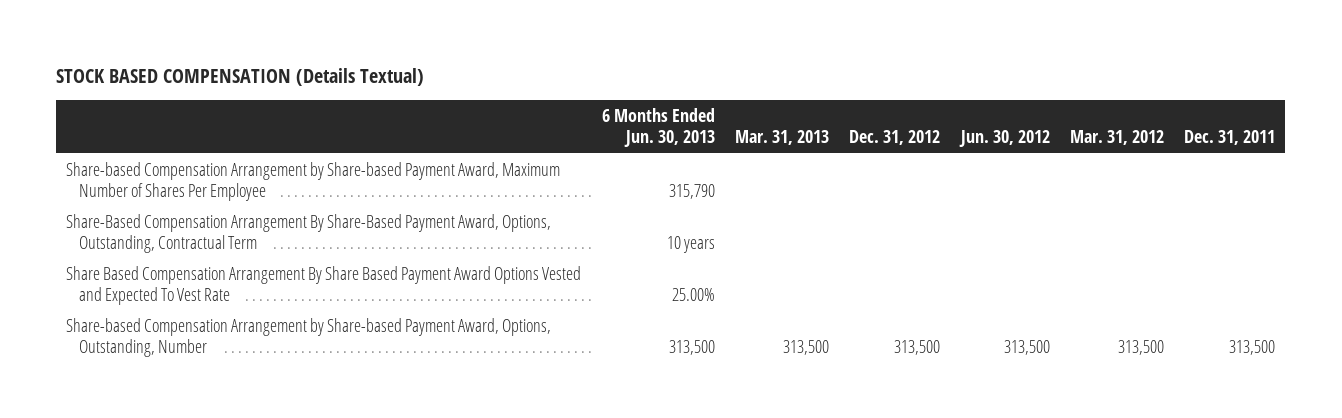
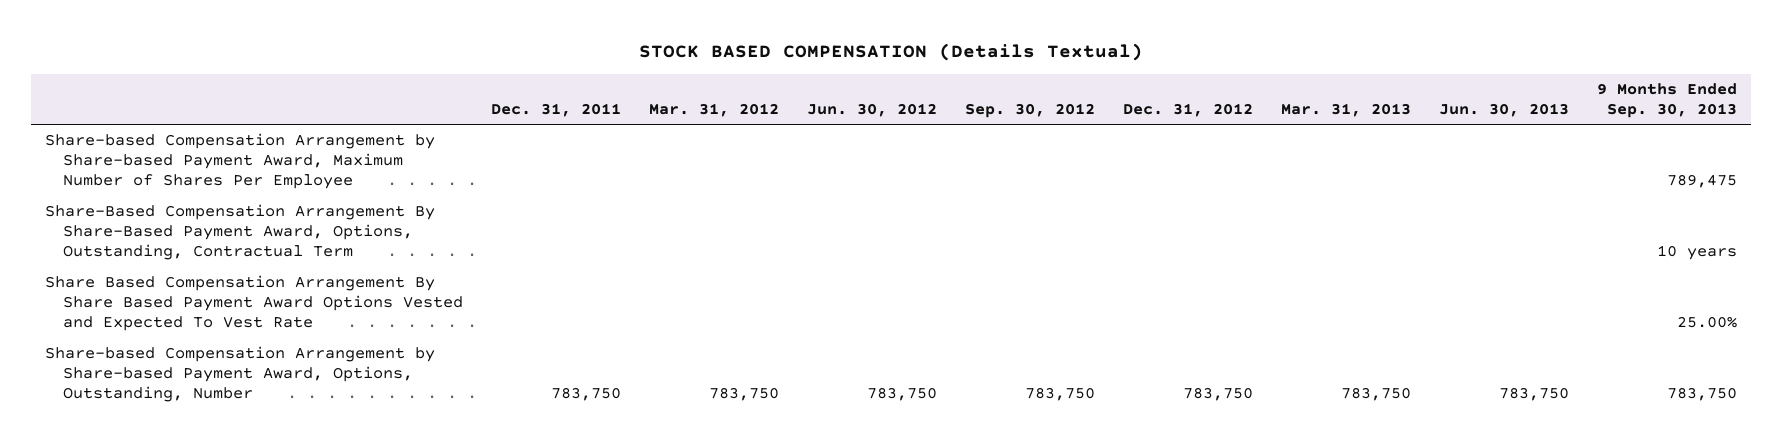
[601,107,715,148] 6 Months Ended Jun. 30, 2013 -> none
none -> [964,103,1095,119] Sep. 30, 2012
none -> [1438,103,1569,118] Jun. 30, 2013
none -> [1596,83,1737,119] 9 Months Ended Sep. 30, 2013
[782,340,829,356] 313,500 -> [1340,387,1411,402] 783,750
[894,340,941,356] 313,500 -> [1182,387,1253,402] 783,750
[1003,340,1050,356] 313,500 -> [866,387,937,402] 783,750
[1117,340,1164,356] 313,500 -> [708,387,779,402] 783,750
[1229,340,1276,356] 313,500 -> [550,387,621,402] 783,750

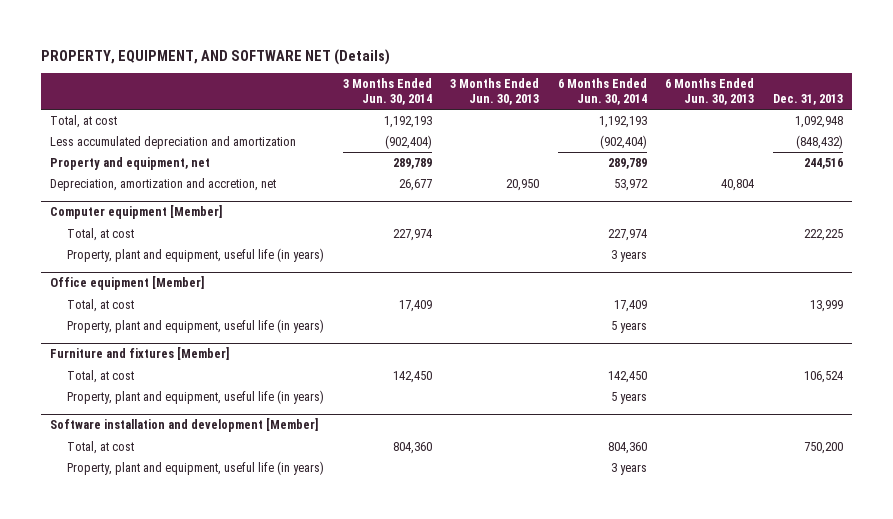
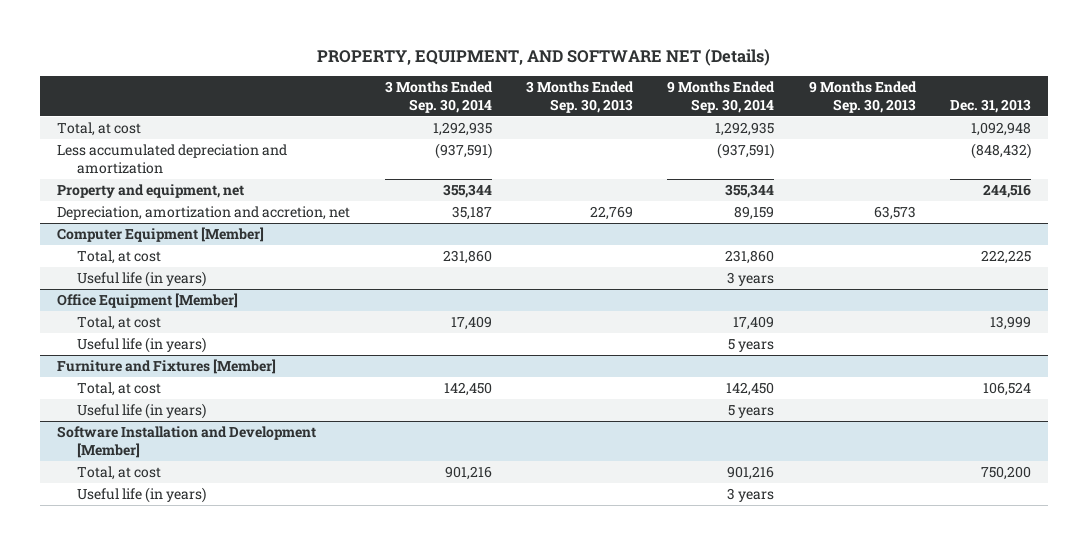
[342,78,432,106] 3 Months Ended Jun. 30, 2014 -> none
[450,78,540,106] 3 Months Ended Jun. 30, 2013 -> none
[557,78,647,106] 6 Months Ended Jun. 30, 2014 -> none
[665,78,755,106] 6 Months Ended Jun. 30, 2013 -> none
none -> [384,81,493,114] 3 Months Ended Sep. 30, 2014
none -> [525,81,634,114] 3 Months Ended Sep. 30, 2013
none -> [667,81,776,114] 9 Months Ended Sep. 30, 2014
none -> [808,81,917,114] 9 Months Ended Sep. 30, 2013
[50,205,223,220] Computer equipment [Member] -> [57,226,265,242] Computer Equipment [Member]
[67,247,325,262] Property, plant and equipment, useful life (in years) -> [76,270,206,287] Useful life (in years)
[50,276,205,291] Office equipment [Member] -> [57,292,239,308] Office Equipment [Member]
[67,318,325,333] Property, plant and equipment, useful life (in years) -> [76,336,206,353] Useful life (in years)
[50,347,230,361] Furniture and fixtures [Member] -> [57,358,277,374] Furniture and Fixtures [Member]
[67,389,325,404] Property, plant and equipment, useful life (in years) -> [76,402,206,419] Useful life (in years)
[50,418,319,433] Software installation and development [Member] -> [57,425,317,459] Software Installation and Development [Member]
[67,460,325,475] Property, plant and equipment, useful life (in years) -> [76,486,206,503] Useful life (in years)

